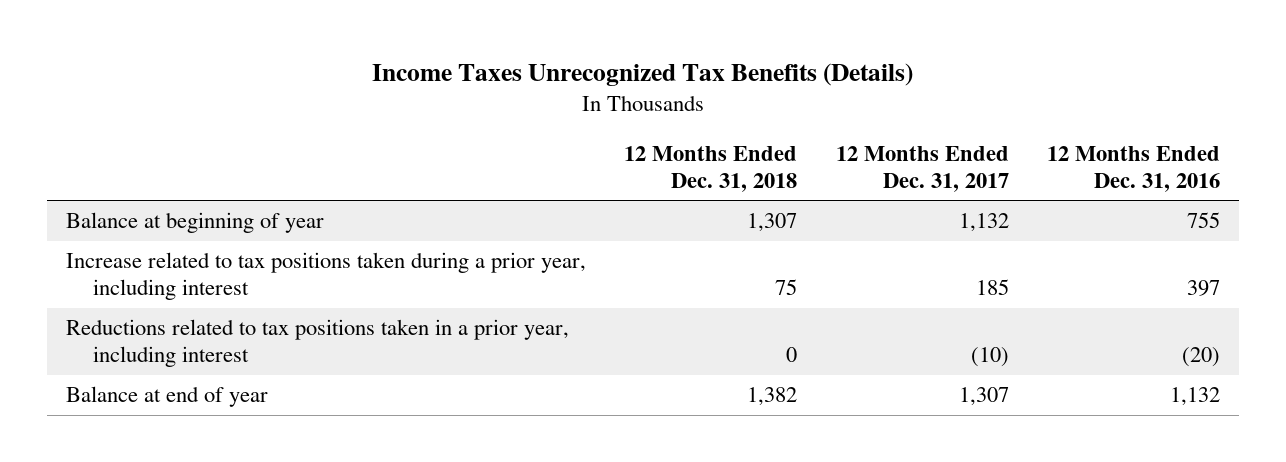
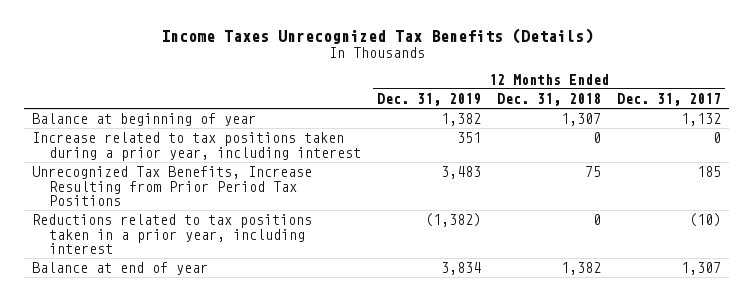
[1047,145,1221,192] 12 Months Ended Dec. 31, 2016 -> none
none -> [376,92,481,106] Dec. 31, 2019
[775,279,798,296] 75 -> [593,132,602,144] 0
[975,279,1009,296] 185 -> [713,132,722,144] 0
none -> [32,166,313,207] Unrecognized Tax Benefits, Increase Resulting from Prior Period Tax Positions

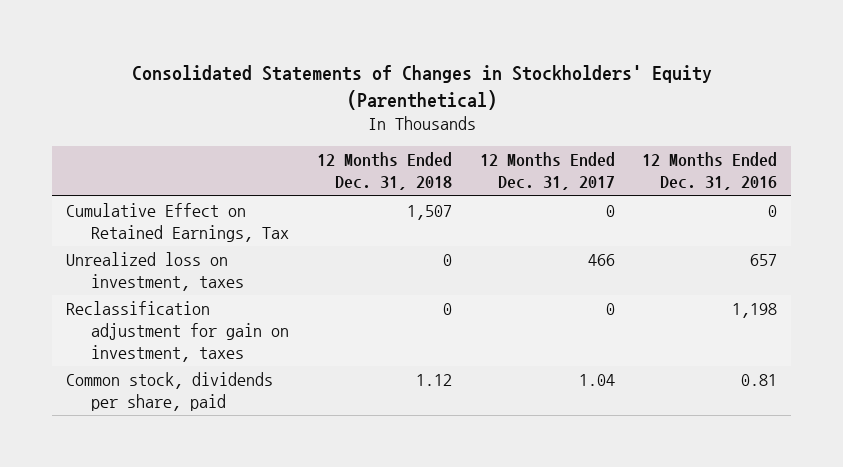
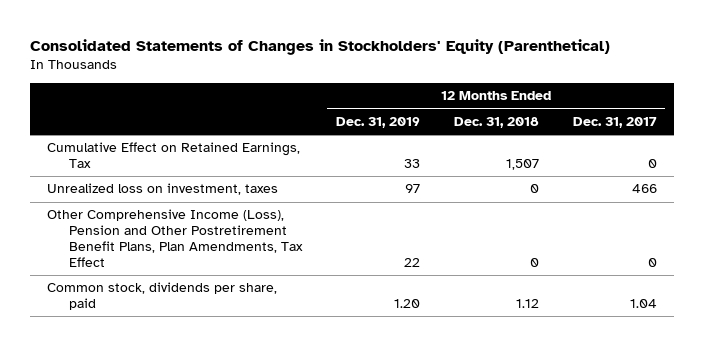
[642,152,778,191] 12 Months Ended Dec. 31, 2016 -> none
none -> [335,117,420,129] Dec. 31, 2019
[65,301,290,363] Reclassification adjustment for gain on investment, taxes -> none
none -> [46,209,303,267] Other Comprehensive Income (Loss), Pension and Other Postretirement Benefit Plans, Plan Amendments, Tax Effect

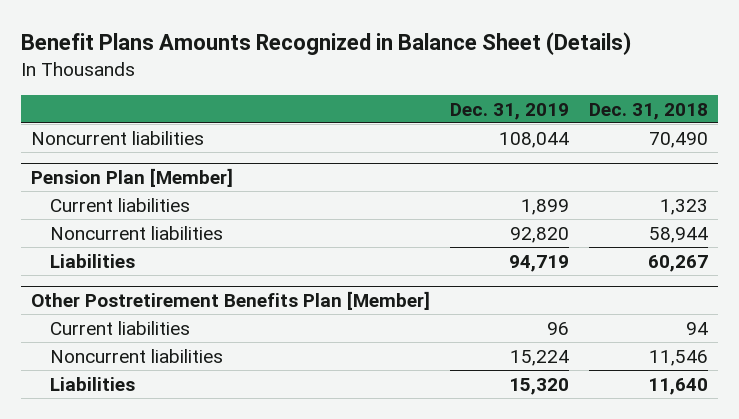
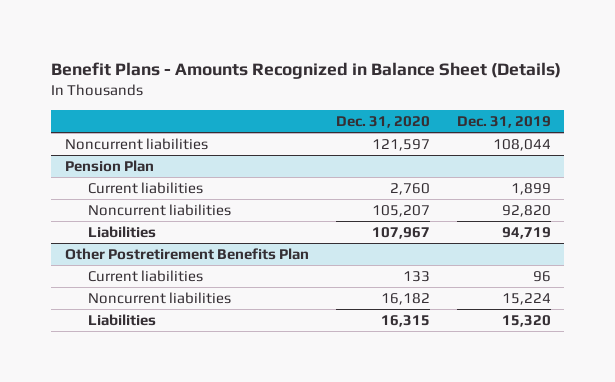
[20,32,631,56] Benefit Plans Amounts Recognized in Balance Sheet (Details) -> [51,61,562,79] Benefit Plans - Amounts Recognized in Balance Sheet (Details)
[588,102,708,120] Dec. 31, 2018 -> none
none -> [335,116,430,129] Dec. 31, 2020
[30,167,233,187] Pension Plan [Member] -> [64,160,154,173] Pension Plan
[30,290,430,310] Other Postretirement Benefits Plan [Member] -> [64,248,309,261] Other Postretirement Benefits Plan

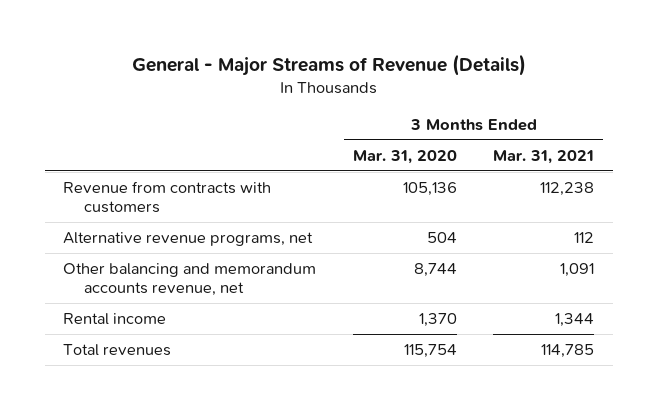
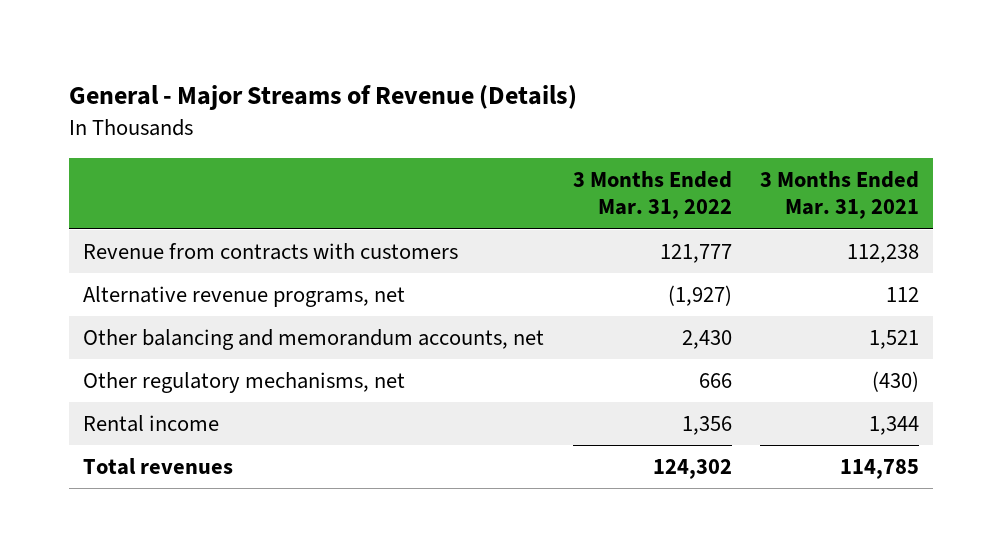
[352,149,457,164] Mar. 31, 2020 -> none
none -> [572,170,732,220] 3 Months Ended Mar. 31, 2022
[63,262,317,297] Other balancing and memorandum accounts revenue, net -> [83,329,545,351] Other balancing and memorandum accounts, net
[560,262,595,277] 1,091 -> [869,330,920,350] 1,521
none -> [83,372,406,394] Other regulatory mechanisms, net

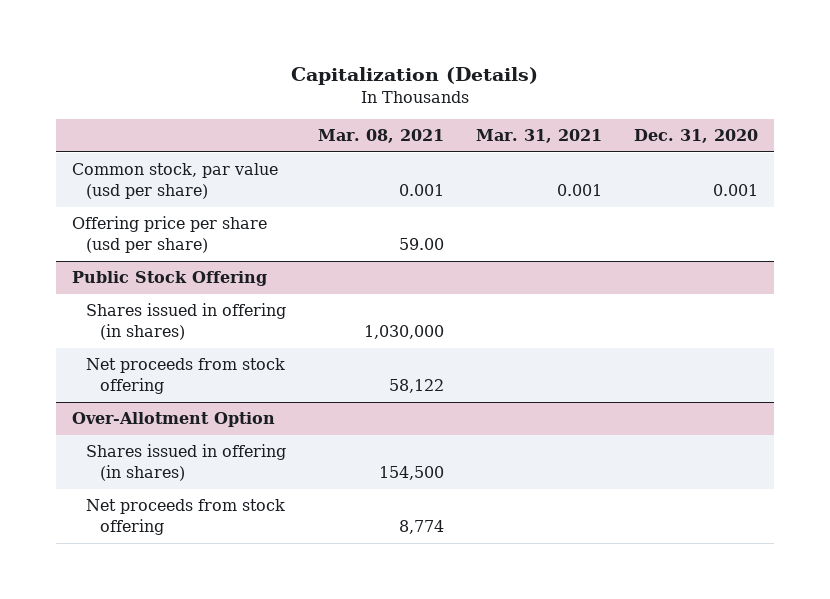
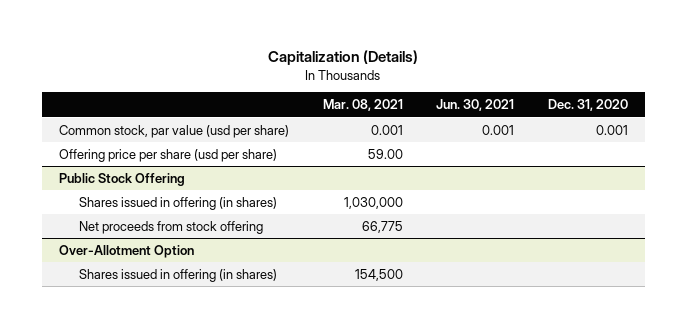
[476,129,603,144] Mar. 31, 2021 -> none
none -> [436,99,515,112] Jun. 30, 2021
[389,378,445,393] 58,122 -> [361,220,403,233] 66,775
[86,499,286,535] Net proceeds from stock offering -> none

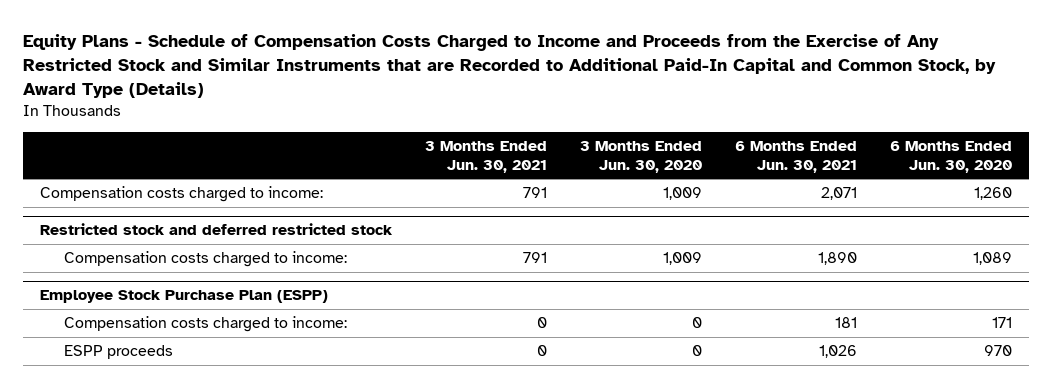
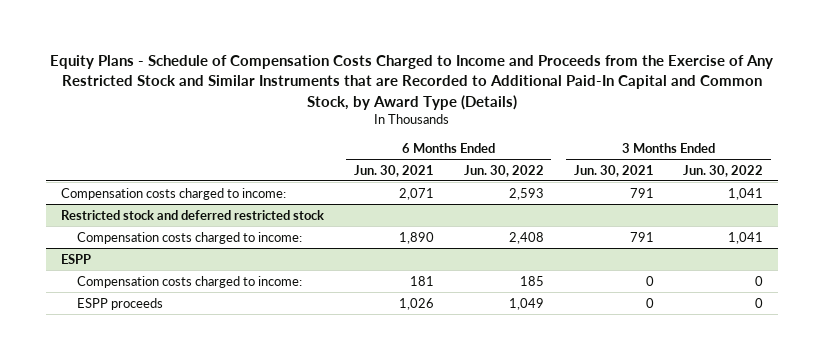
[579,141,702,173] 3 Months Ended Jun. 30, 2020 -> none
[890,141,1013,173] 6 Months Ended Jun. 30, 2020 -> none
none -> [463,164,544,177] Jun. 30, 2022
none -> [683,164,764,177] Jun. 30, 2022
[39,290,328,304] Employee Stock Purchase Plan (ESPP) -> [60,253,91,264] ESPP

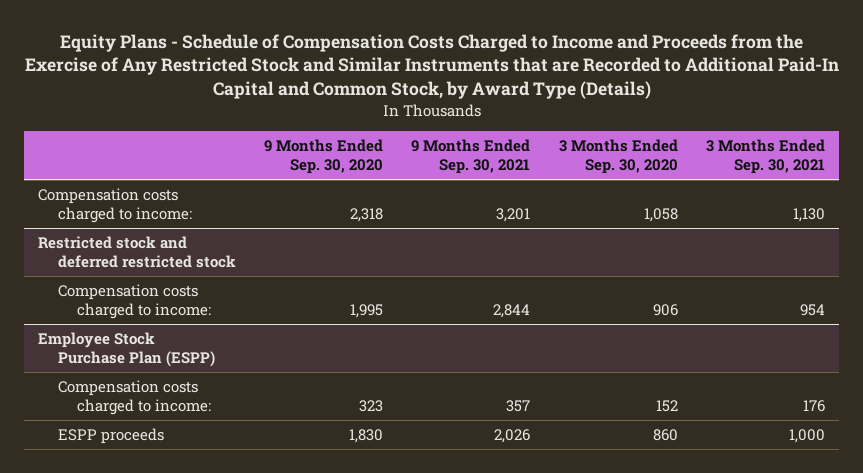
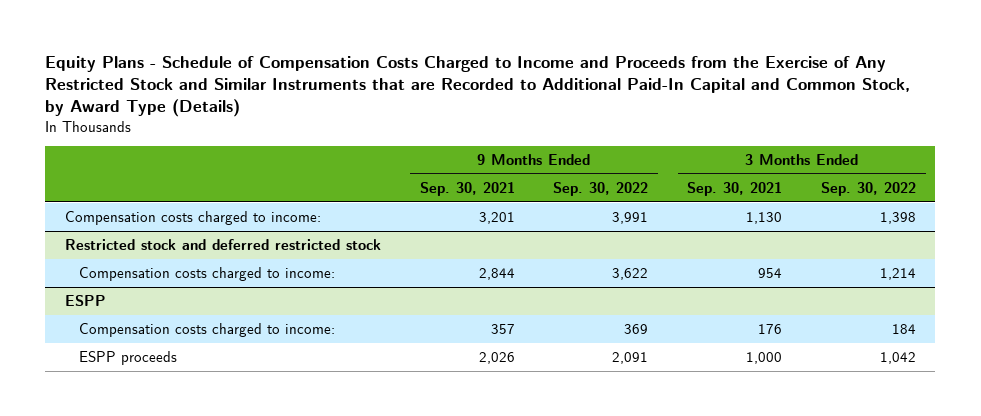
[263,138,383,175] 9 Months Ended Sep. 30, 2020 -> none
[558,138,678,175] 3 Months Ended Sep. 30, 2020 -> none
none -> [553,181,649,196] Sep. 30, 2022
none -> [821,181,917,196] Sep. 30, 2022
[38,331,215,368] Employee Stock Purchase Plan (ESPP) -> [64,294,106,306] ESPP

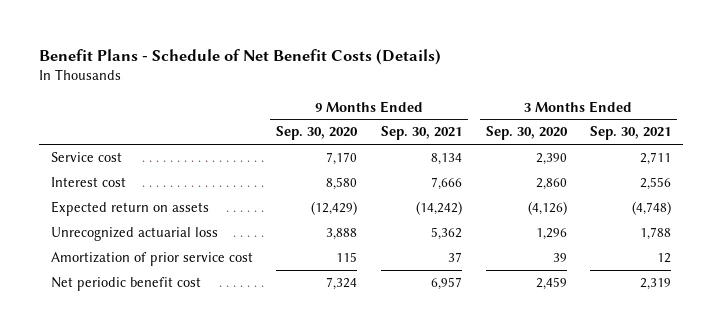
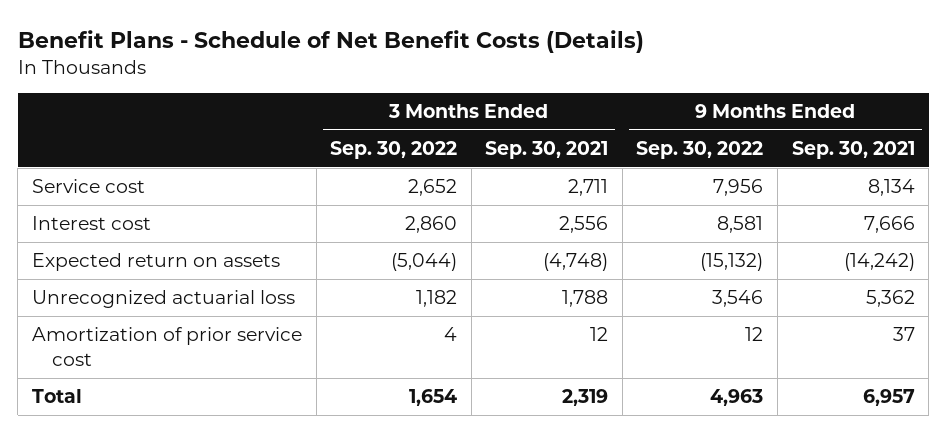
[276,126,359,141] Sep. 30, 2020 -> none
[485,126,568,141] Sep. 30, 2020 -> none
none -> [330,141,458,160] Sep. 30, 2022
none -> [636,141,764,160] Sep. 30, 2022
[50,276,201,291] Net periodic benefit cost -> [31,389,82,404] Total

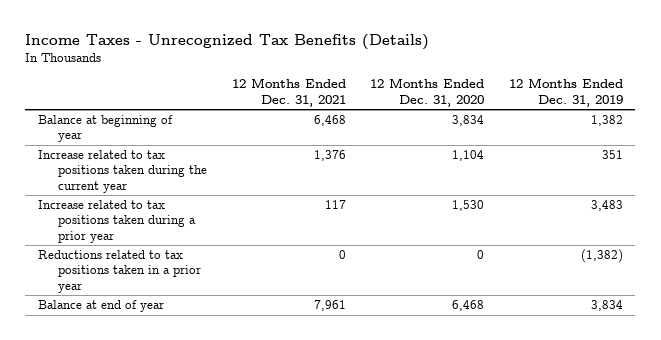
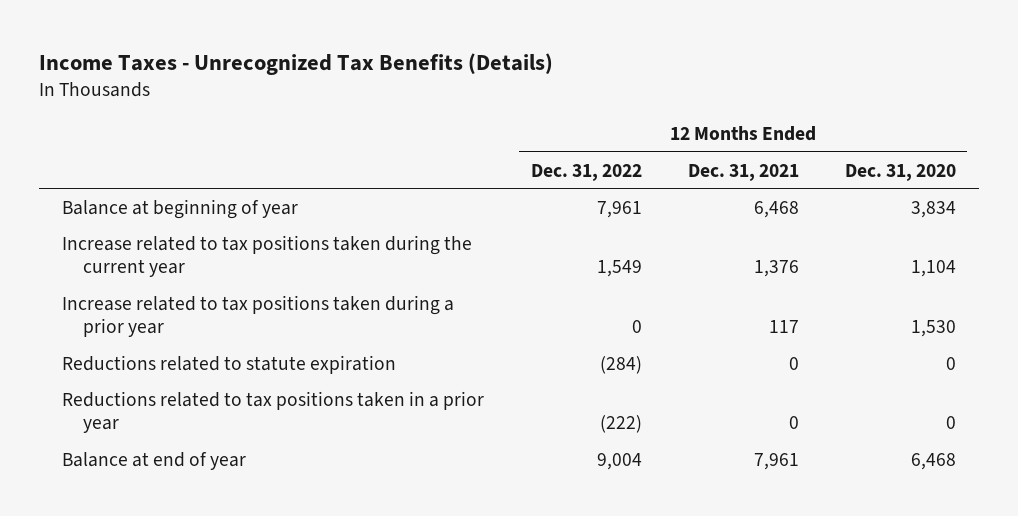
[508,78,623,107] 12 Months Ended Dec. 31, 2019 -> none
none -> [530,163,642,181] Dec. 31, 2022
none -> [62,354,397,374] Reductions related to statute expiration

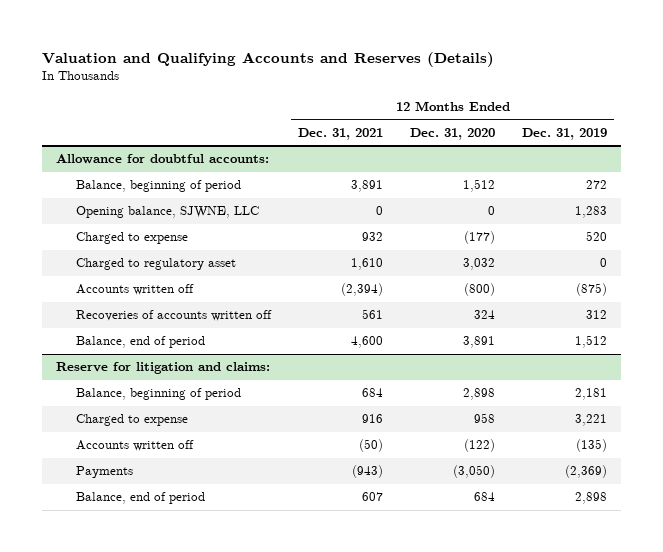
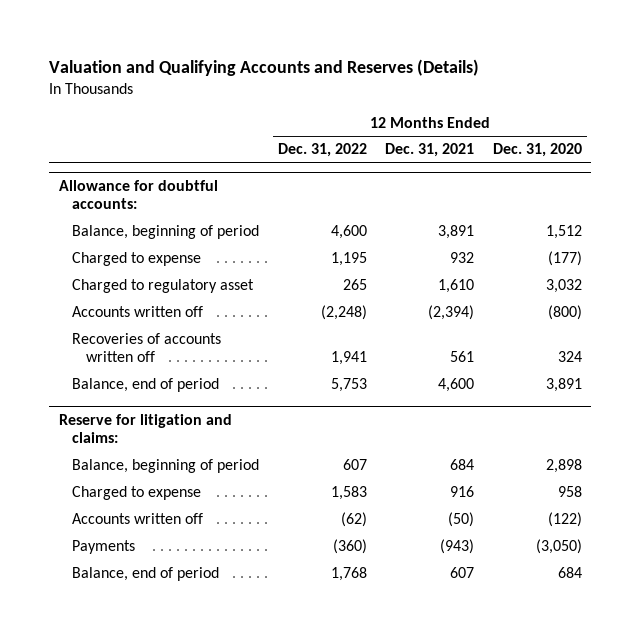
[522,127,608,140] Dec. 31, 2019 -> none
none -> [277,143,367,158] Dec. 31, 2022
[75,206,259,219] Opening balance, SJWNE, LLC -> none

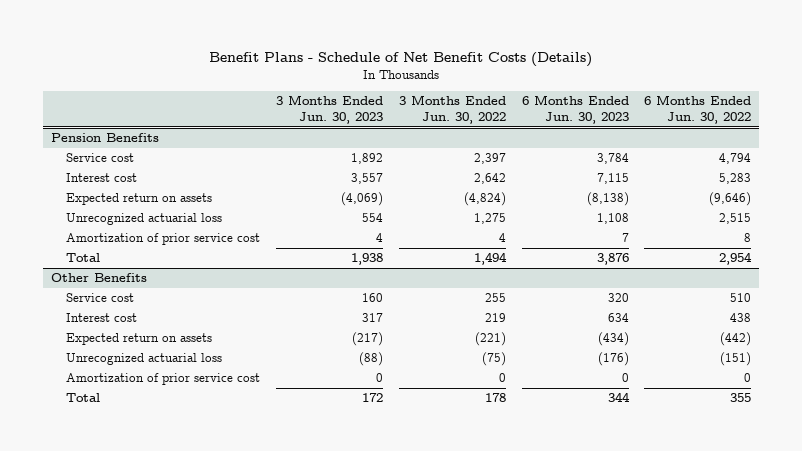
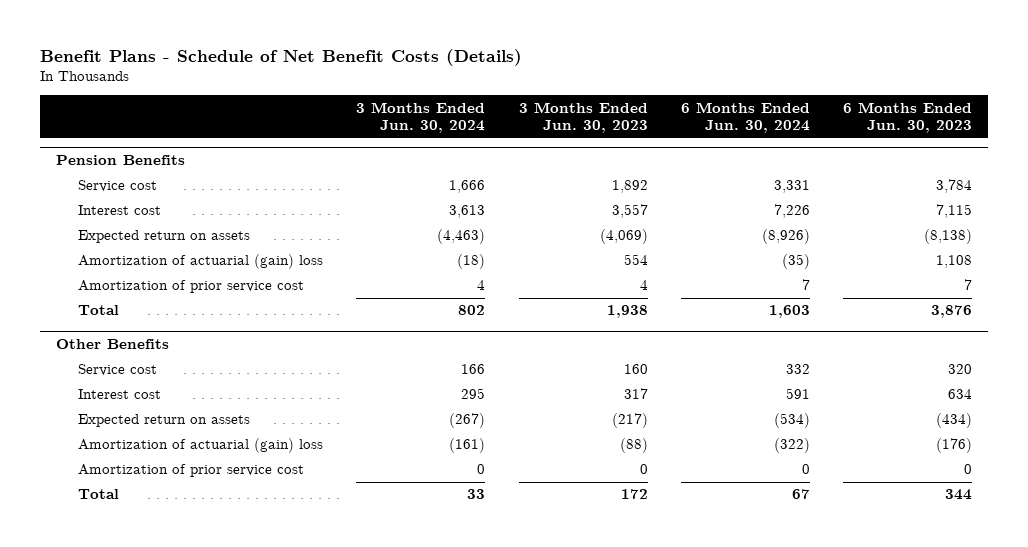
[398,95,506,125] 3 Months Ended Jun. 30, 2022 -> none
[644,95,752,125] 6 Months Ended Jun. 30, 2022 -> none
none -> [356,101,486,134] 3 Months Ended Jun. 30, 2024
none -> [680,101,810,134] 6 Months Ended Jun. 30, 2024
[66,213,223,226] Unrecognized actuarial loss -> [78,254,324,270] Amortization of actuarial (gain) loss
[66,353,223,366] Unrecognized actuarial loss -> [78,438,324,454] Amortization of actuarial (gain) loss

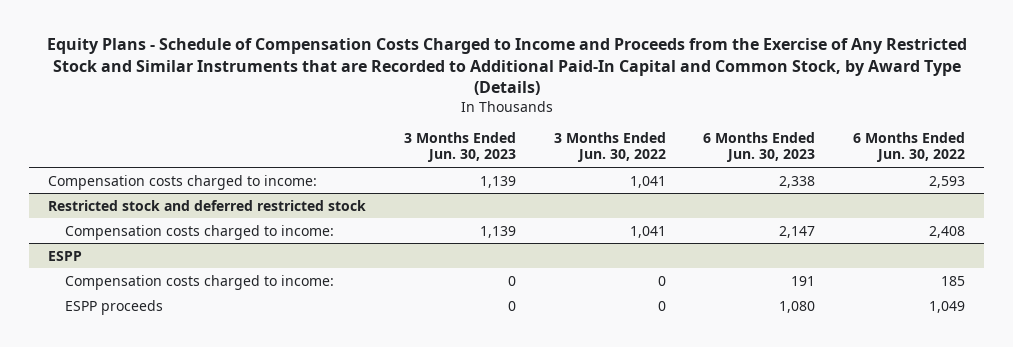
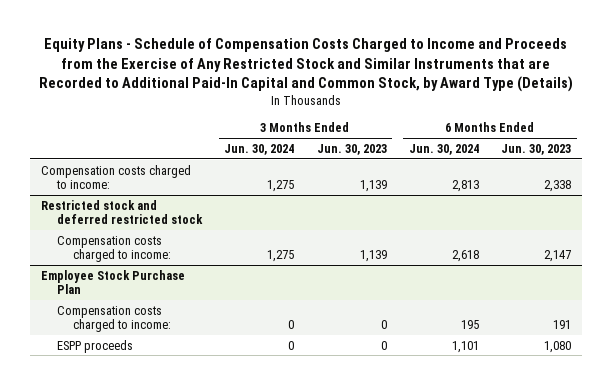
[553,132,666,163] 3 Months Ended Jun. 30, 2022 -> none
[853,132,966,163] 6 Months Ended Jun. 30, 2022 -> none
none -> [224,143,295,155] Jun. 30, 2024
none -> [408,143,479,155] Jun. 30, 2024
[47,250,82,261] ESPP -> [41,269,186,295] Employee Stock Purchase Plan

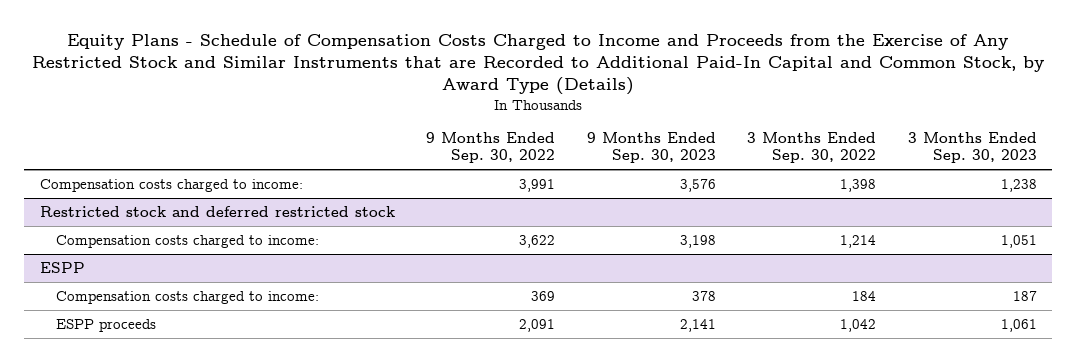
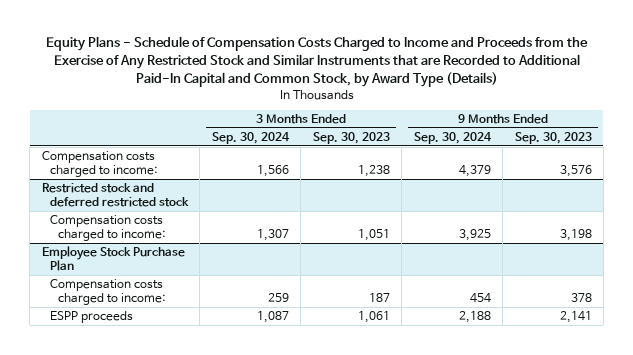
[426,131,556,164] 9 Months Ended Sep. 30, 2022 -> none
[747,131,877,164] 3 Months Ended Sep. 30, 2022 -> none
none -> [211,131,290,144] Sep. 30, 2024
none -> [413,131,492,144] Sep. 30, 2024
[39,261,85,273] ESPP -> [41,246,185,272] Employee Stock Purchase Plan

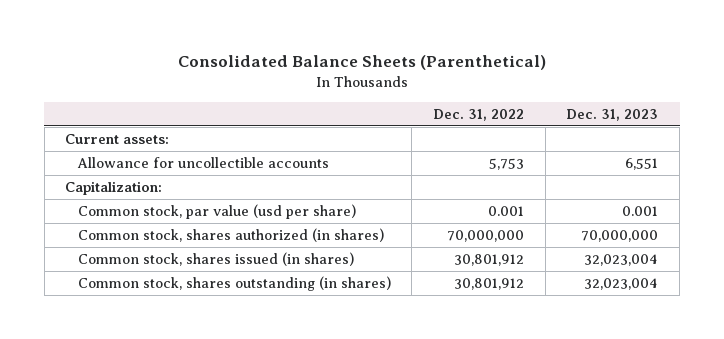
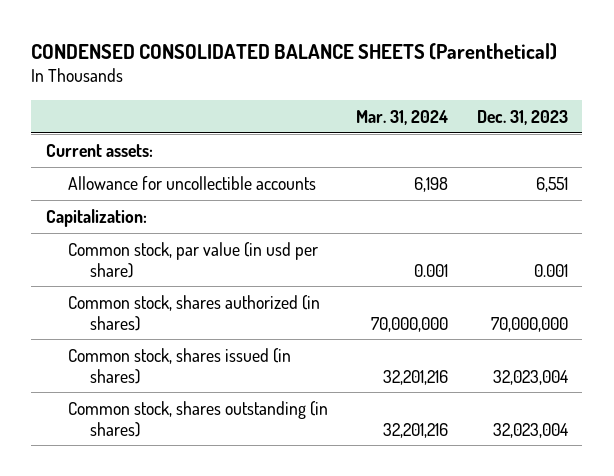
[177,54,546,70] Consolidated Balance Sheets (Parenthetical) -> [31,42,558,60] CONDENSED CONSOLIDATED BALANCE SHEETS (Parenthetical)
[433,108,525,121] Dec. 31, 2022 -> none
none -> [356,109,449,125] Mar. 31, 2024
[77,204,356,220] Common stock, par value (usd per share) -> [67,241,318,278] Common stock, par value (in usd per share)

